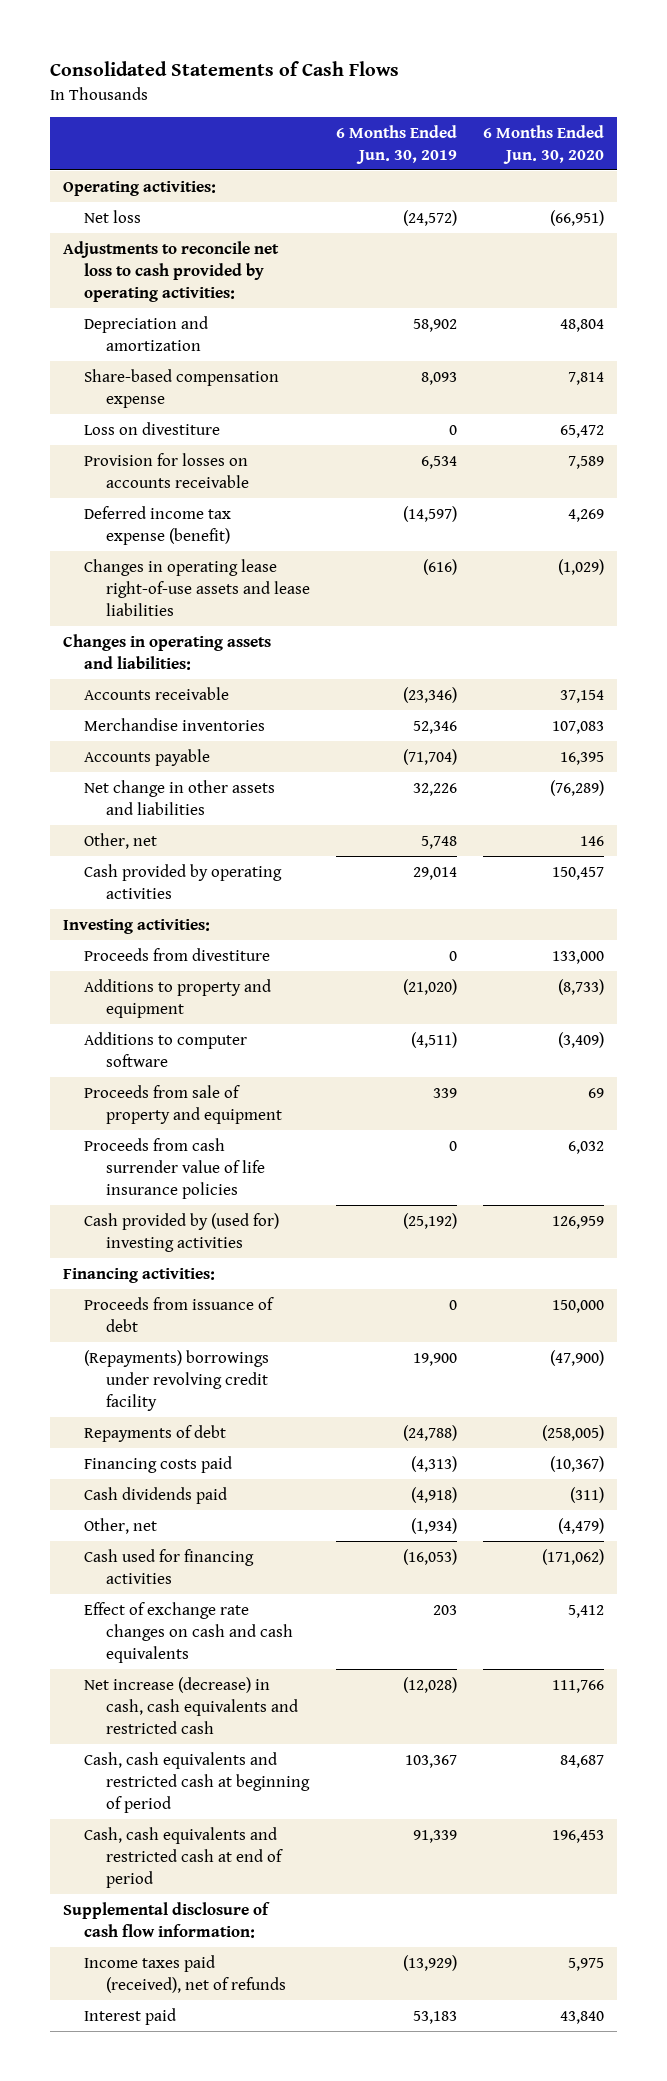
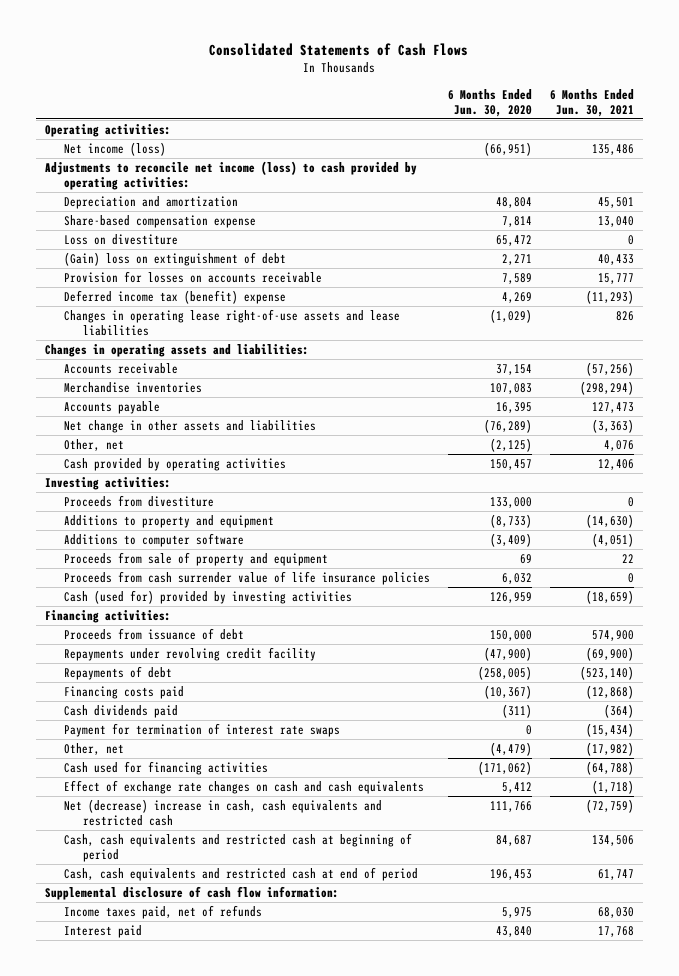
[335,124,457,164] 6 Months Ended Jun. 30, 2019 -> none
none -> [549,88,634,118] 6 Months Ended Jun. 30, 2021
[84,210,142,224] Net loss -> [63,141,166,156] Net income (loss)
[62,241,279,302] Adjustments to reconcile net loss to cash provided by operating activities: -> [44,160,417,190] Adjustments to reconcile net income (loss) to cash provided by operating activities:
none -> [63,251,286,266] (Gain) loss on extinguishment of debt
[84,506,232,545] Deferred income tax expense (benefit) -> [63,289,286,304] Deferred income tax (benefit) expense
[579,836,604,847] 146 -> [489,437,532,452] (2,125)
[84,1213,280,1252] Cash provided by (used for) investing activities -> [63,589,352,604] Cash (used for) provided by investing activities
[84,1350,270,1411] (Repayments) borrowings under revolving credit facility -> [63,646,316,661] Repayments under revolving credit facility
none -> [63,722,340,737] Payment for termination of interest rate swaps
[84,1677,299,1734] Net increase (decrease) in cash, cash equivalents and restricted cash -> [63,798,382,826] Net (decrease) increase in cash, cash equivalents and restricted cash
[84,1955,287,1993] Income taxes paid (received), net of refunds -> [63,904,262,919] Income taxes paid, net of refunds

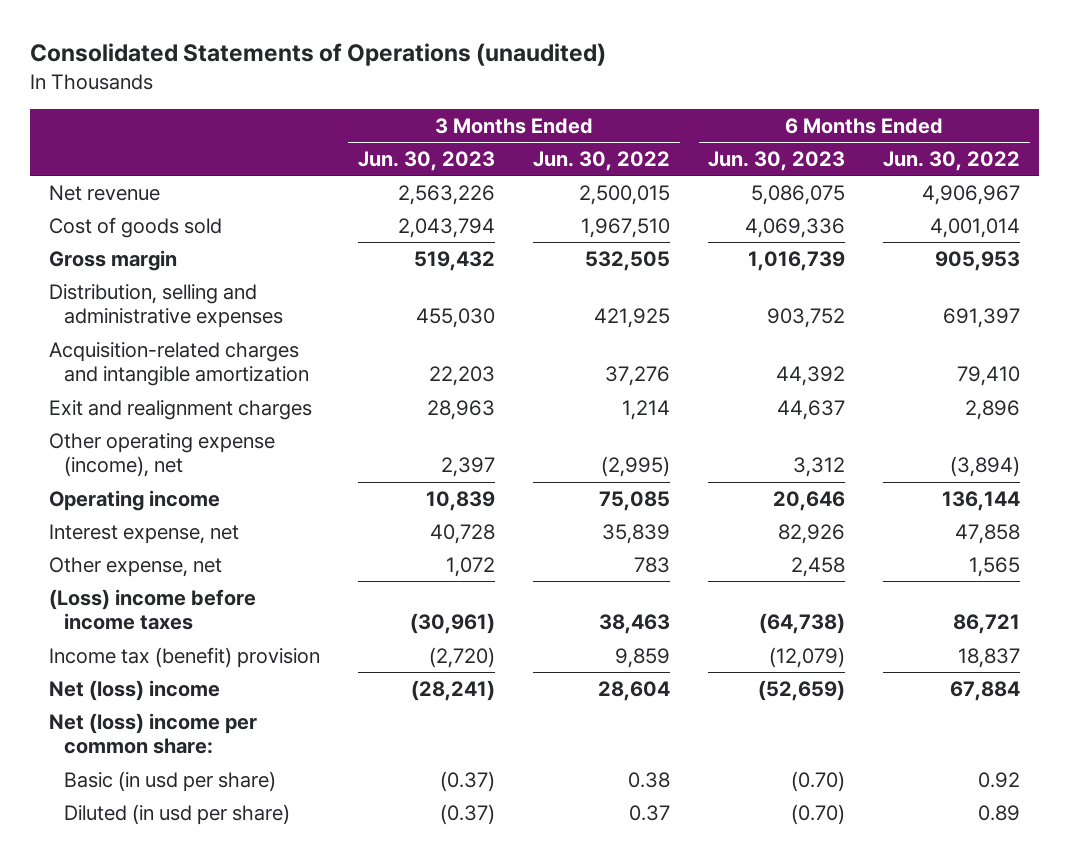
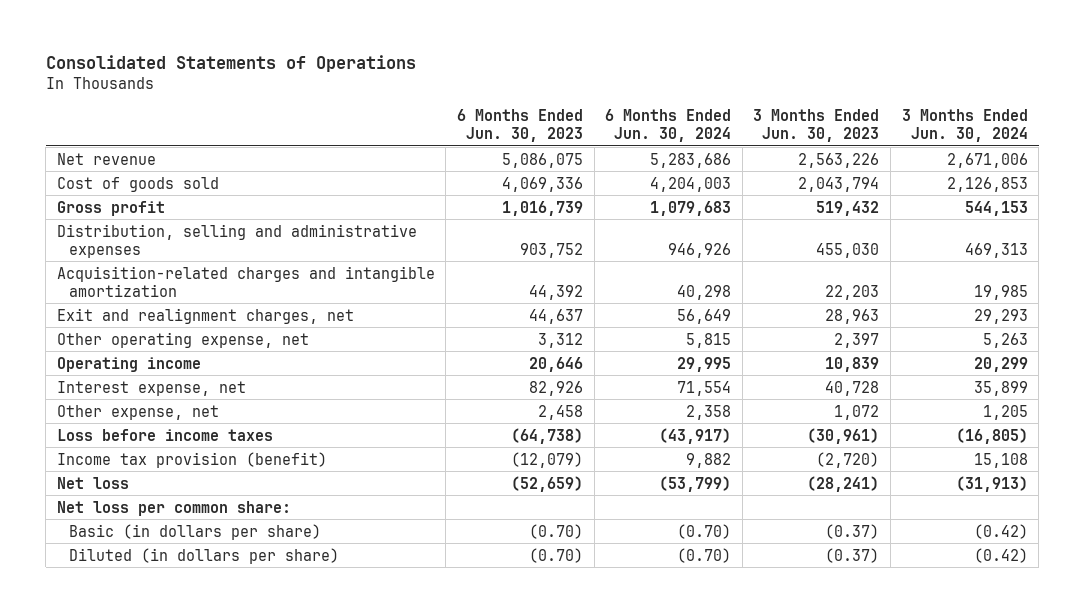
[29,43,606,67] Consolidated Statements of Operations (unaudited) -> [45,54,416,72] Consolidated Statements of Operations
[533,151,671,172] Jun. 30, 2022 -> none
[883,151,1021,172] Jun. 30, 2022 -> none
none -> [605,108,732,143] 6 Months Ended Jun. 30, 2024
none -> [901,108,1028,143] 3 Months Ended Jun. 30, 2024
[48,249,177,271] Gross margin -> [56,200,165,216] Gross profit
[48,399,312,420] Exit and realignment charges -> [56,307,354,324] Exit and realignment charges, net
[48,432,275,478] Other operating expense (income), net -> [56,331,309,348] Other operating expense, net
[48,588,256,631] (Loss) income before income taxes -> [56,428,273,441] Loss before income taxes
[48,646,320,668] Income tax (benefit) provision -> [56,451,327,468] Income tax provision (benefit)
[48,679,220,701] Net (loss) income -> [56,476,129,489] Net loss
[48,712,257,755] Net (loss) income per common share: -> [56,500,291,516] Net loss per common share:
[63,770,276,792] Basic (in usd per share) -> [69,523,322,540] Basic (in dollars per share)
[63,803,290,825] Diluted (in usd per share) -> [69,547,340,564] Diluted (in dollars per share)

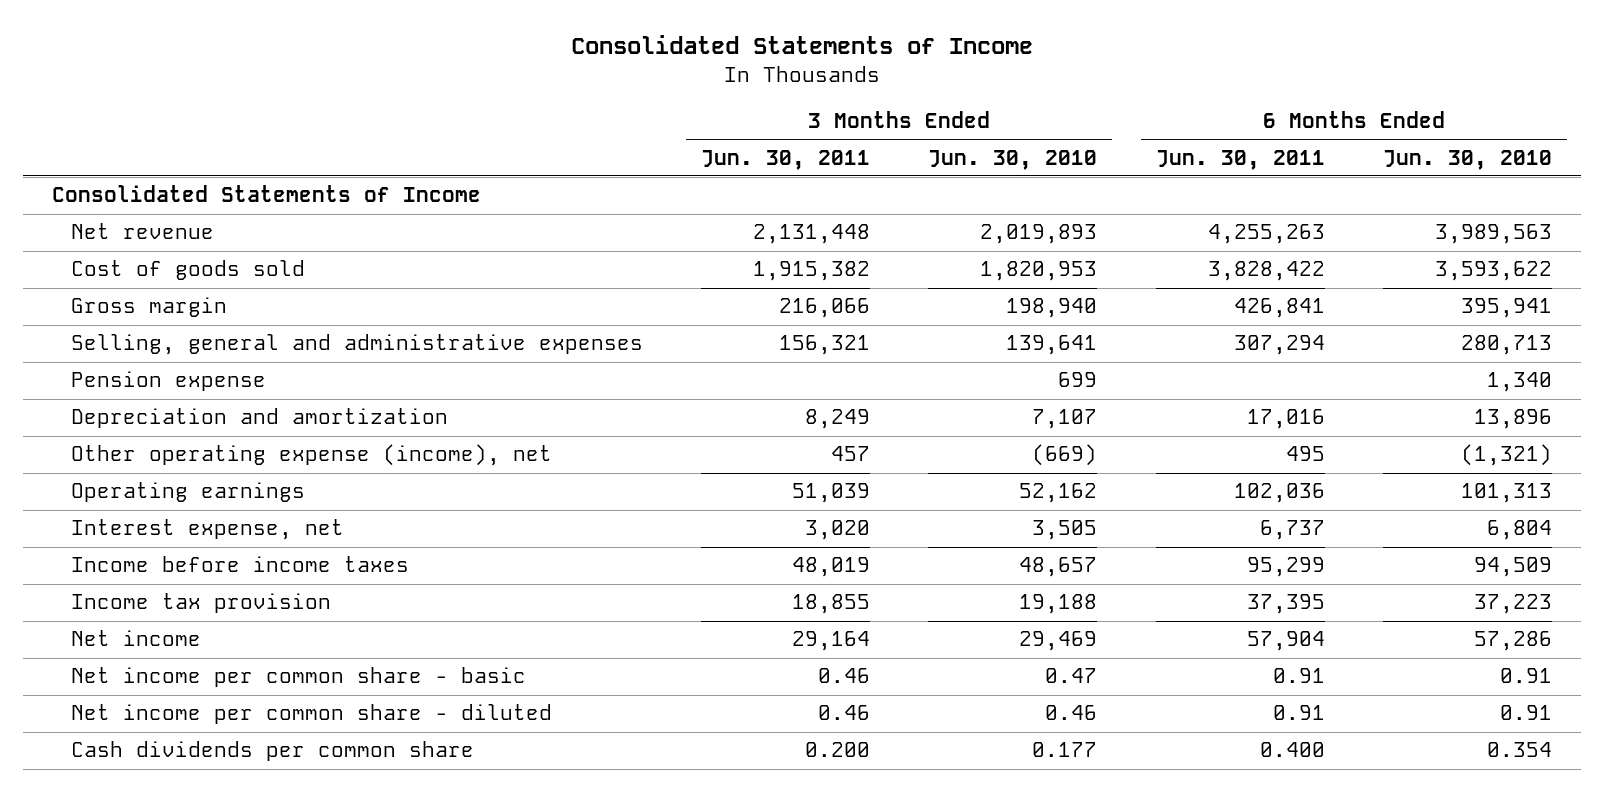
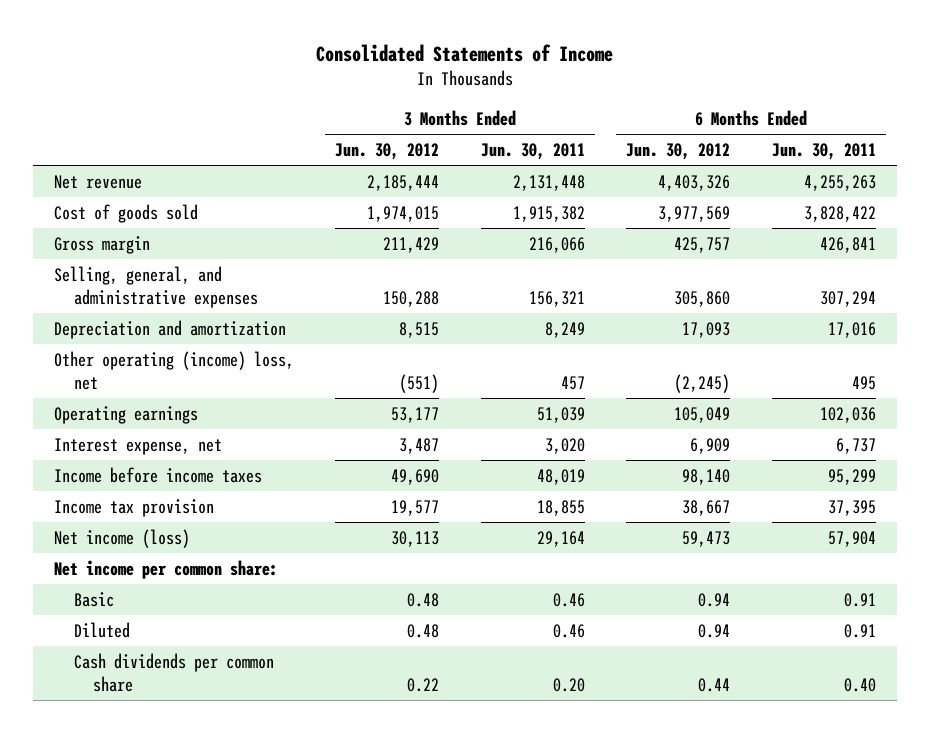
[928,149,1098,170] Jun. 30, 2010 -> none
[1382,149,1552,170] Jun. 30, 2010 -> none
none -> [335,142,440,160] Jun. 30, 2012
none -> [626,142,731,160] Jun. 30, 2012
[51,185,481,203] Consolidated Statements of Income -> none
[70,371,266,392] Pension expense -> none
[70,334,643,356] Selling, general and administrative expenses -> [54,265,258,308] Selling, general, and administrative expenses
[70,444,552,467] Other operating expense (income), net -> [54,350,295,390] Other operating (income) loss, net
[70,630,201,647] Net income -> [54,528,191,548] Net income (loss)
none -> [54,559,279,579] Net income per common share:
[70,667,526,688] Net income per common share - basic -> [73,591,114,607] Basic
[70,704,552,725] Net income per common share - diluted -> [73,621,130,638] Diluted
[804,742,870,758] 0.200 -> [552,677,585,692] 0.20
[1259,742,1325,758] 0.400 -> [843,677,876,692] 0.40

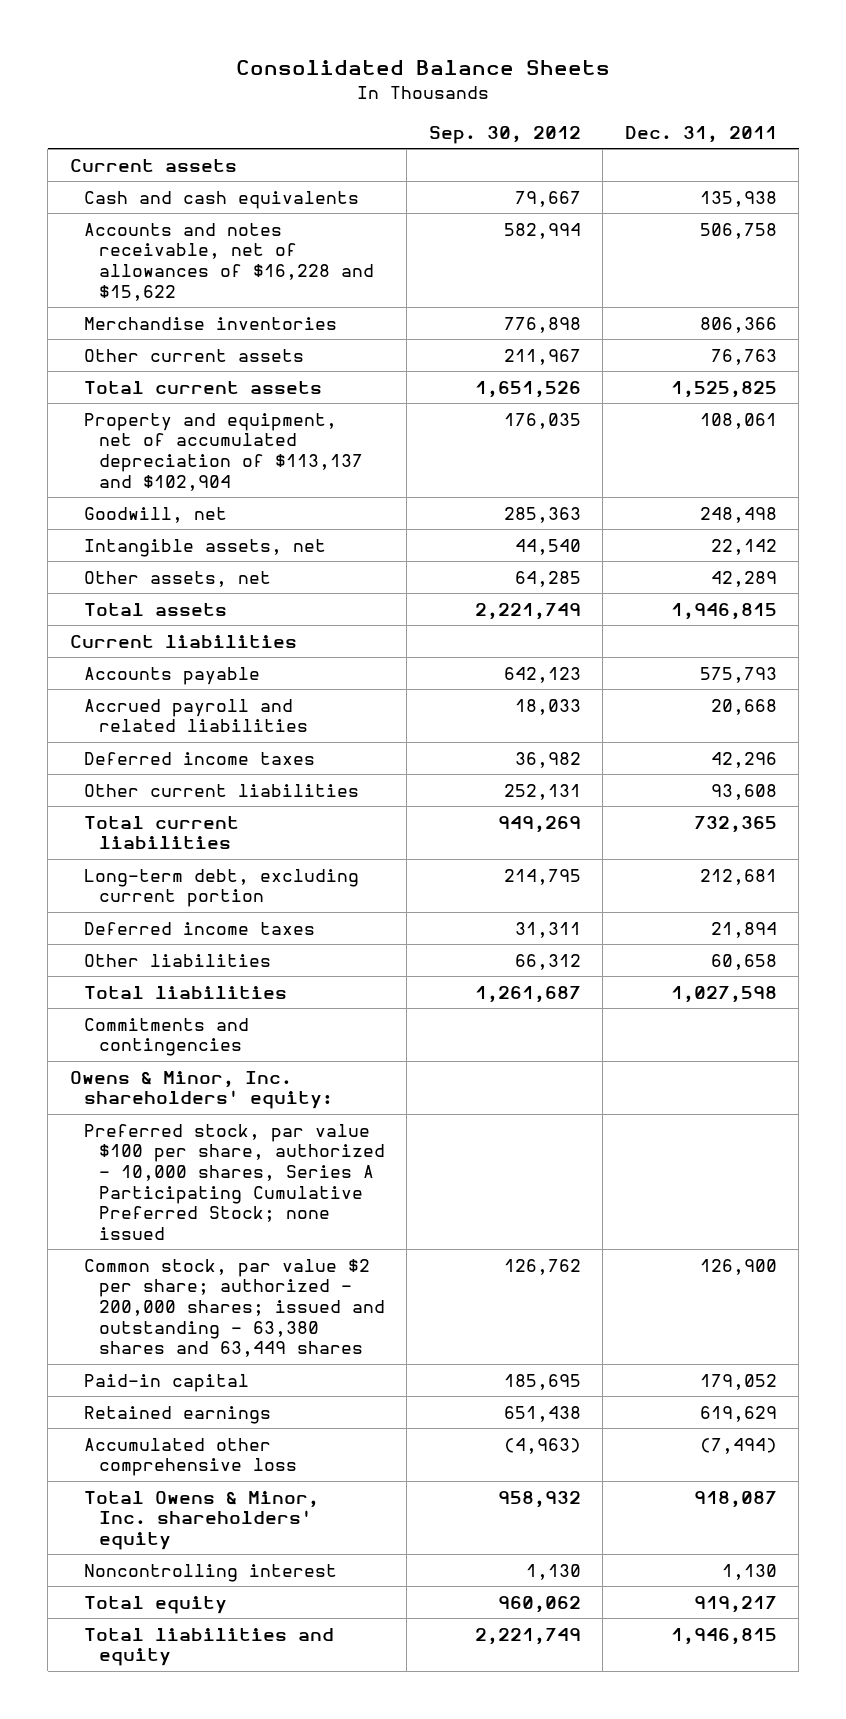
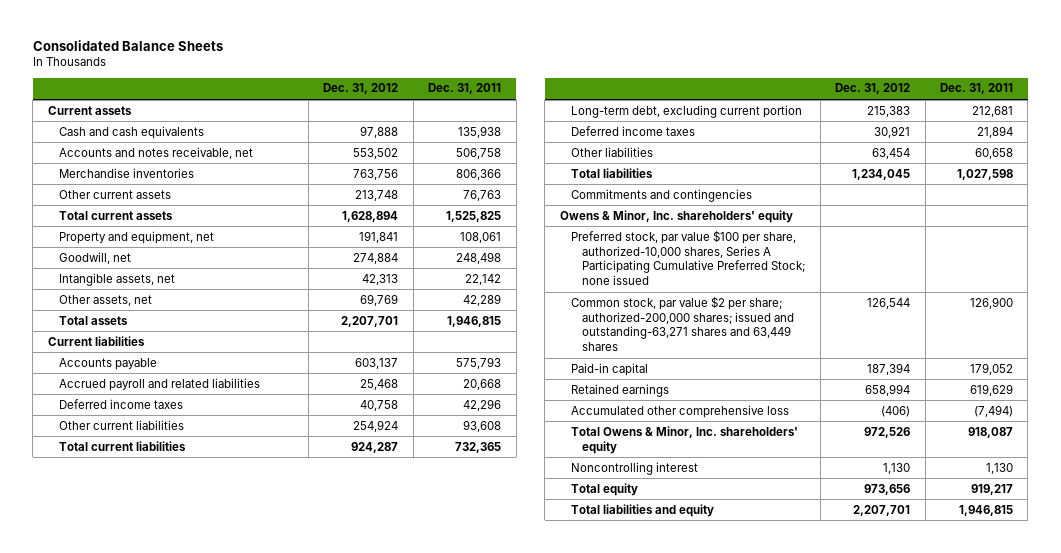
[428,125,581,144] Sep. 30, 2012 -> none
none -> [323,83,399,95] Dec. 31, 2012
[84,222,375,301] Accounts and notes receivable, net of allowances of $16,228 and $15,622 -> [59,146,254,159] Accounts and notes receivable, net
[84,412,364,491] Property and equipment, net of accumulated depreciation of $113,137 and $102,904 -> [59,230,215,244] Property and equipment, net
[69,1070,334,1110] Owens & Minor, Inc. shareholders' equity: -> [559,209,793,223] Owens & Minor, Inc. shareholders' equity
[84,1123,386,1240] Preferred stock, par value $100 per share, authorized - 10,000 shares, Series A Participating Cumulative Preferred Stock; none issued -> [570,229,806,286] Preferred stock, par value $100 per share, authorized-10,000 shares, Series A Participating Cumulative Preferred Stock; none issued
[84,1258,386,1358] Common stock, par value $2 per share; authorized - 200,000 shares; issued and outstanding - 63,380 shares and 63,449 shares -> [570,295,795,352] Common stock, par value $2 per share; authorized-200,000 shares; issued and outstanding-63,271 shares and 63,449 shares

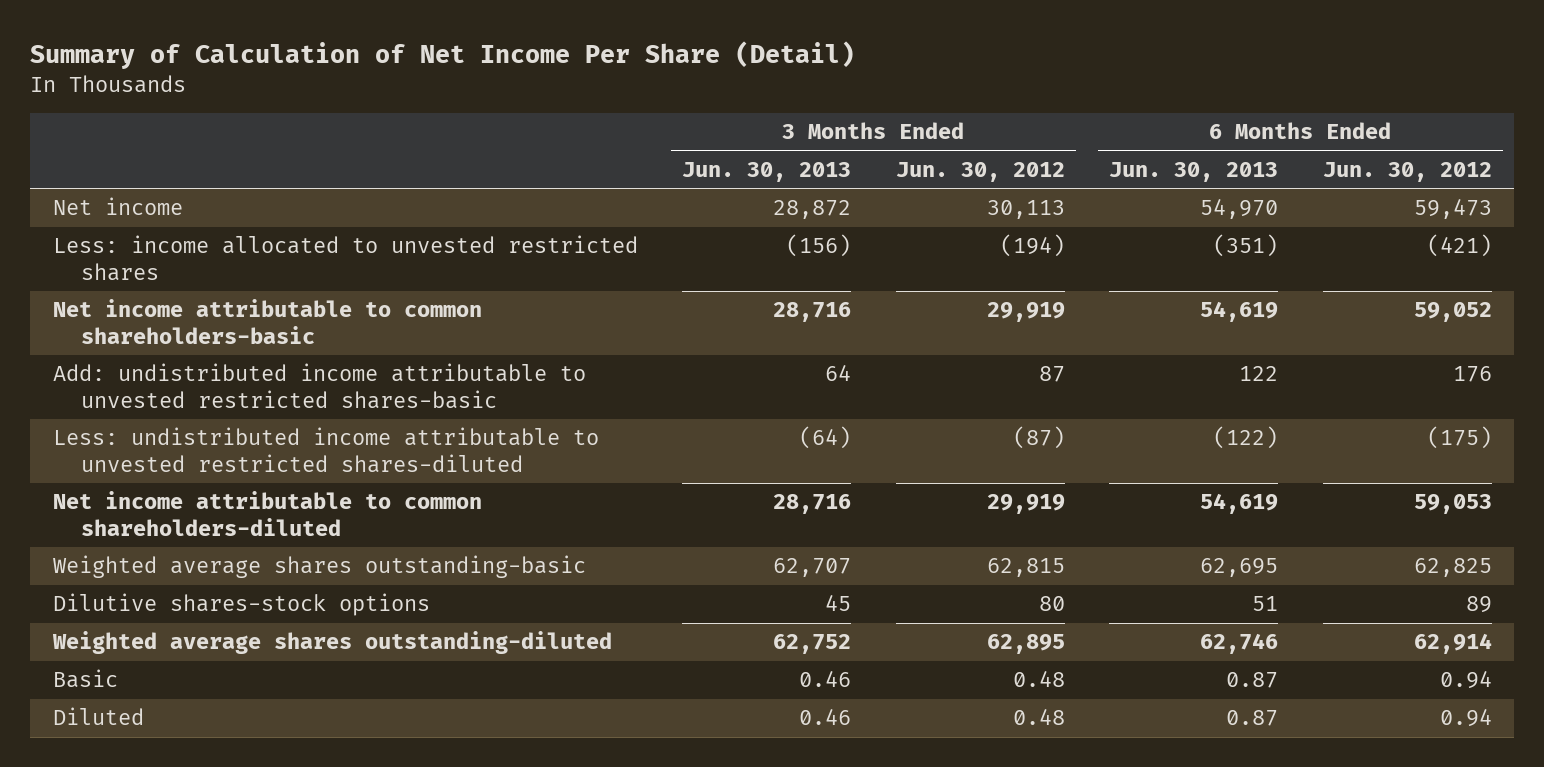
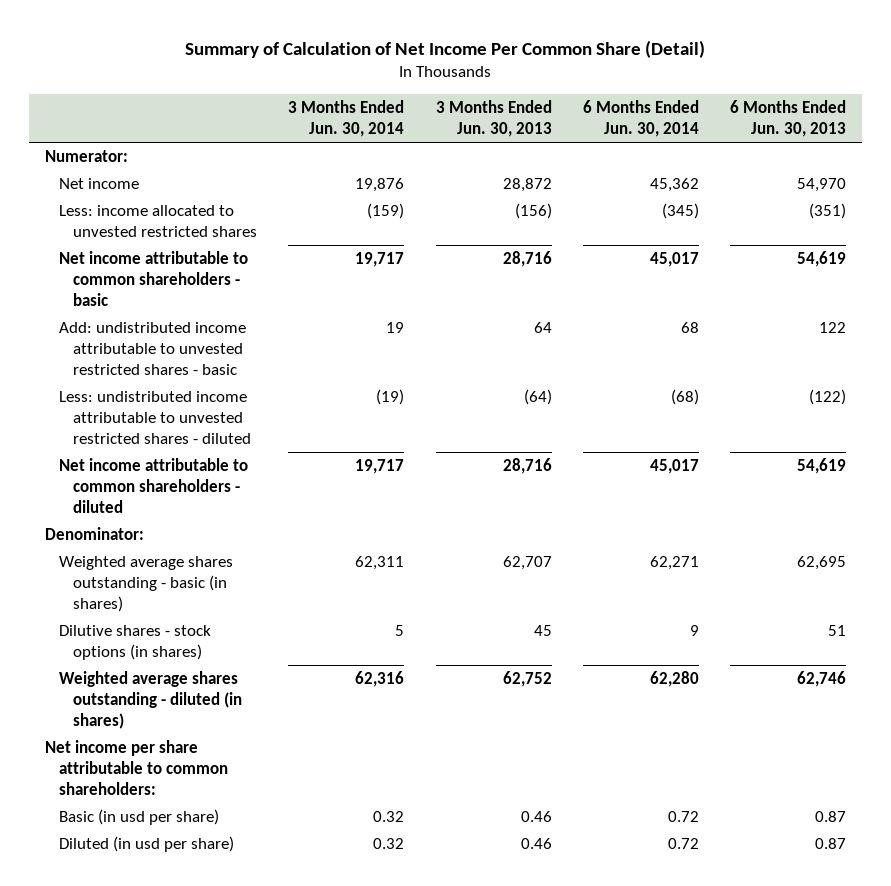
[30,41,856,70] Summary of Calculation of Net Income Per Share (Detail) -> [185,39,706,58] Summary of Calculation of Net Income Per Common Share (Detail)
[895,162,1065,183] Jun. 30, 2012 -> none
[1322,162,1492,183] Jun. 30, 2012 -> none
none -> [288,100,405,138] 3 Months Ended Jun. 30, 2014
none -> [582,100,699,138] 6 Months Ended Jun. 30, 2014
none -> [44,149,128,162] Numerator:
[52,299,482,344] Net income attributable to common shareholders-basic -> [58,250,248,306] Net income attributable to common shareholders - basic
[52,363,586,409] Add: undistributed income attributable to unvested restricted shares-basic -> [58,321,246,375] Add: undistributed income attributable to unvested restricted shares - basic
[52,427,599,473] Less: undistributed income attributable to unvested restricted shares-diluted -> [58,390,252,444] Less: undistributed income attributable to unvested restricted shares - diluted
[52,491,482,536] Net income attributable to common shareholders-diluted -> [58,457,248,513] Net income attributable to common shareholders - diluted
none -> [44,526,144,540] Denominator:
[52,555,586,579] Weighted average shares outstanding-basic -> [58,555,233,612] Weighted average shares outstanding - basic (in shares)
[52,593,430,617] Dilutive shares-stock options -> [58,624,211,660] Dilutive shares - stock options (in shares)
[51,631,612,655] Weighted average shares outstanding-diluted -> [58,670,243,729] Weighted average shares outstanding - diluted (in shares)
none -> [44,739,228,795] Net income per share attributable to common shareholders:
[52,669,118,689] Basic -> [58,808,219,825] Basic (in usd per share)
[52,707,144,726] Diluted -> [58,835,234,852] Diluted (in usd per share)

